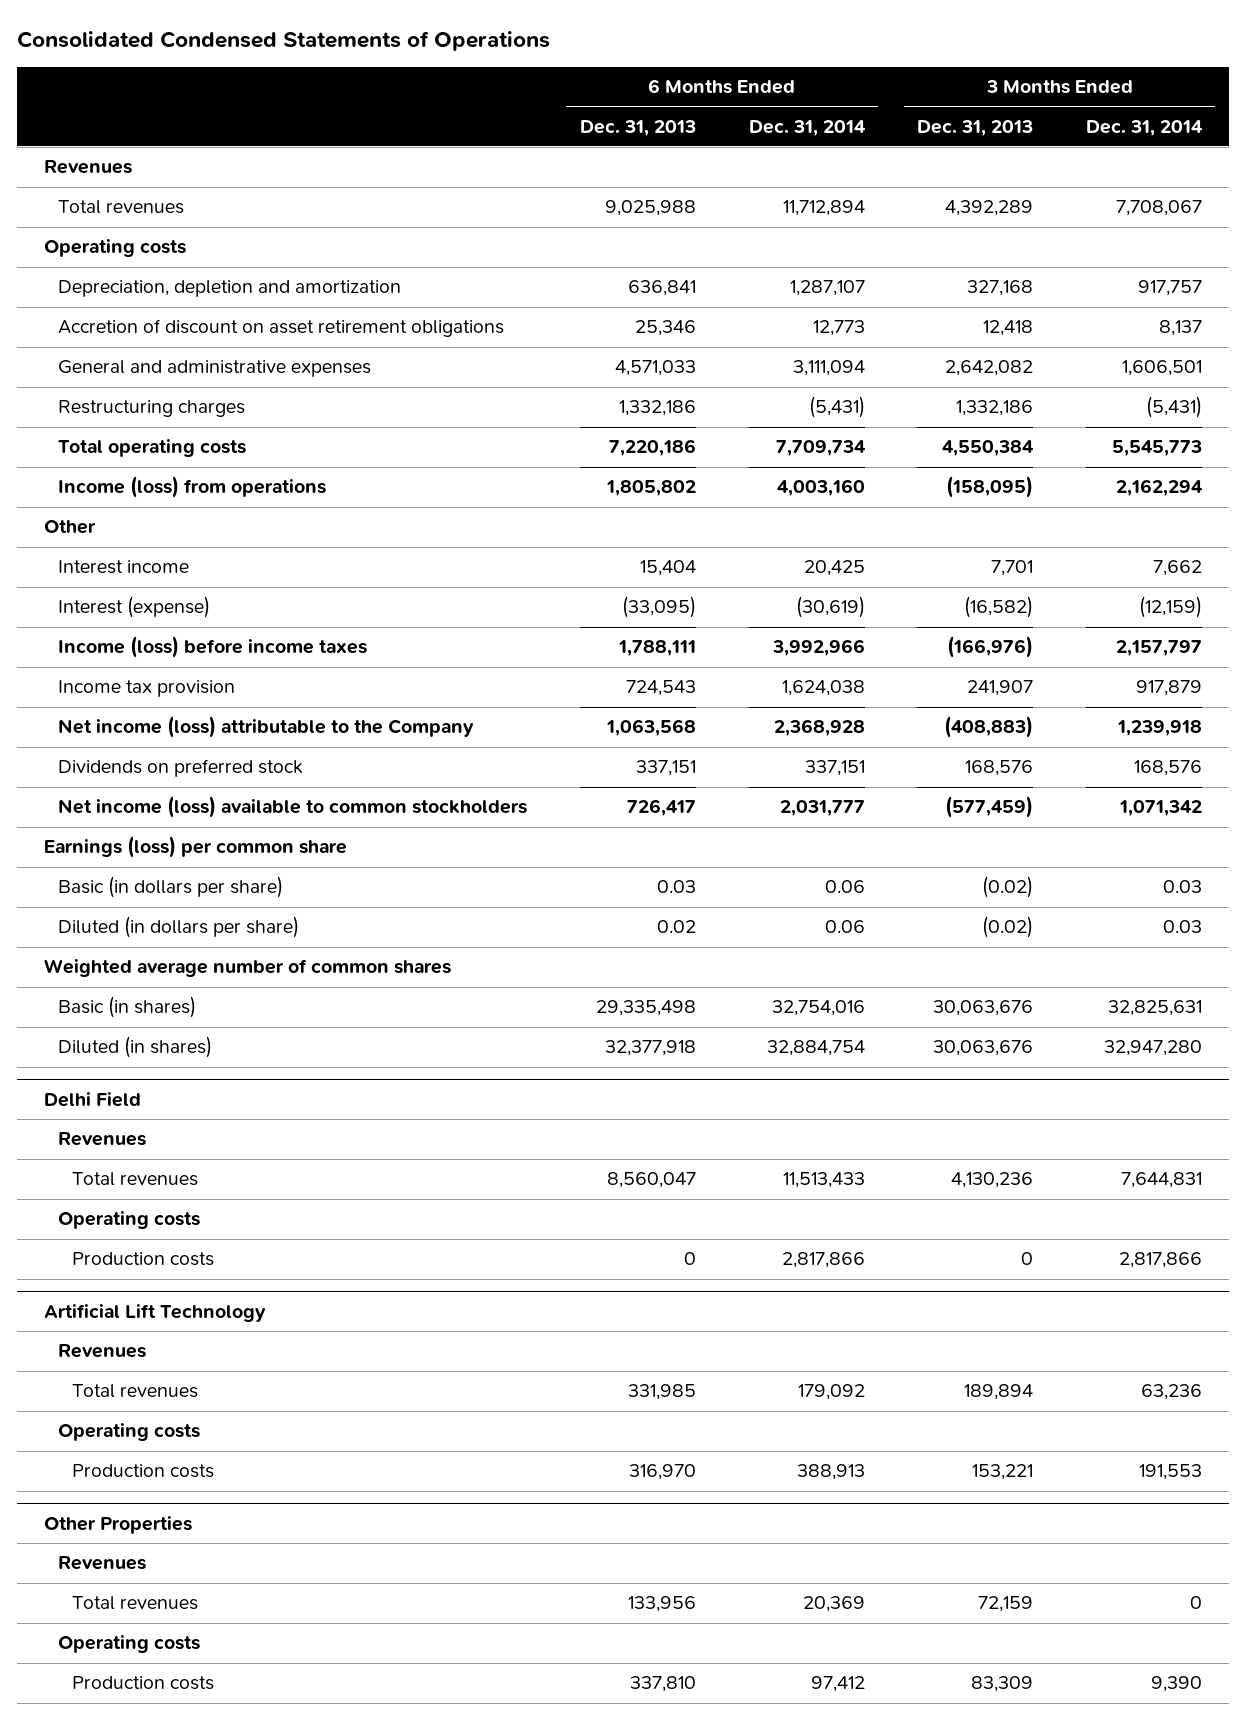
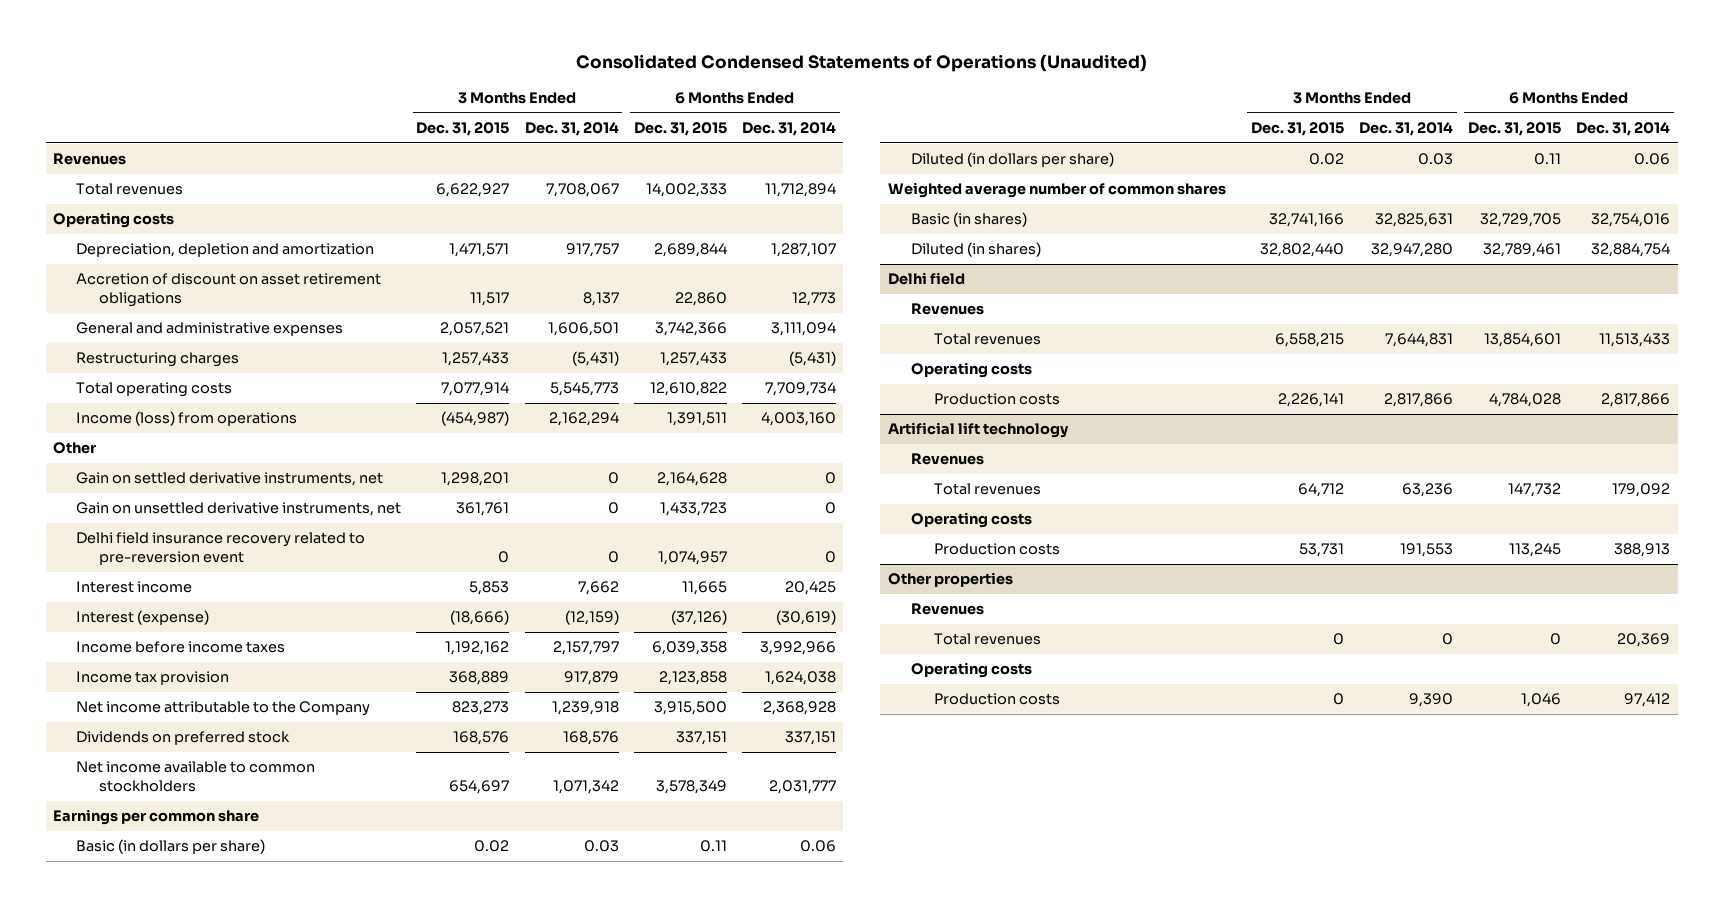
[17,31,551,52] Consolidated Condensed Statements of Operations -> [575,54,1147,73] Consolidated Condensed Statements of Operations (Unaudited)
[579,119,696,136] Dec. 31, 2013 -> none
[917,119,1034,136] Dec. 31, 2013 -> none
none -> [416,122,510,137] Dec. 31, 2015
none -> [633,122,727,137] Dec. 31, 2015
none -> [76,472,384,487] Gain on settled derivative instruments, net
none -> [76,502,402,517] Gain on unsettled derivative instruments, net
none -> [76,532,366,565] Delhi field insurance recovery related to pre-reversion event
[57,636,367,659] Income (loss) before income taxes -> [76,641,286,654] Income before income taxes
[57,716,474,739] Net income (loss) attributable to the Company -> [76,701,371,717] Net income attributable to the Company
[57,796,527,819] Net income (loss) available to common stockholders -> [76,761,316,792] Net income available to common stockholders
[43,836,347,859] Earnings (loss) per common share -> [53,809,260,826] Earnings per common share
[43,1091,141,1107] Delhi Field -> [887,272,965,286] Delhi field
[43,1303,266,1322] Artificial Lift Technology -> [887,422,1069,439] Artificial lift technology
[43,1515,192,1534] Other Properties -> [887,572,1013,588] Other properties

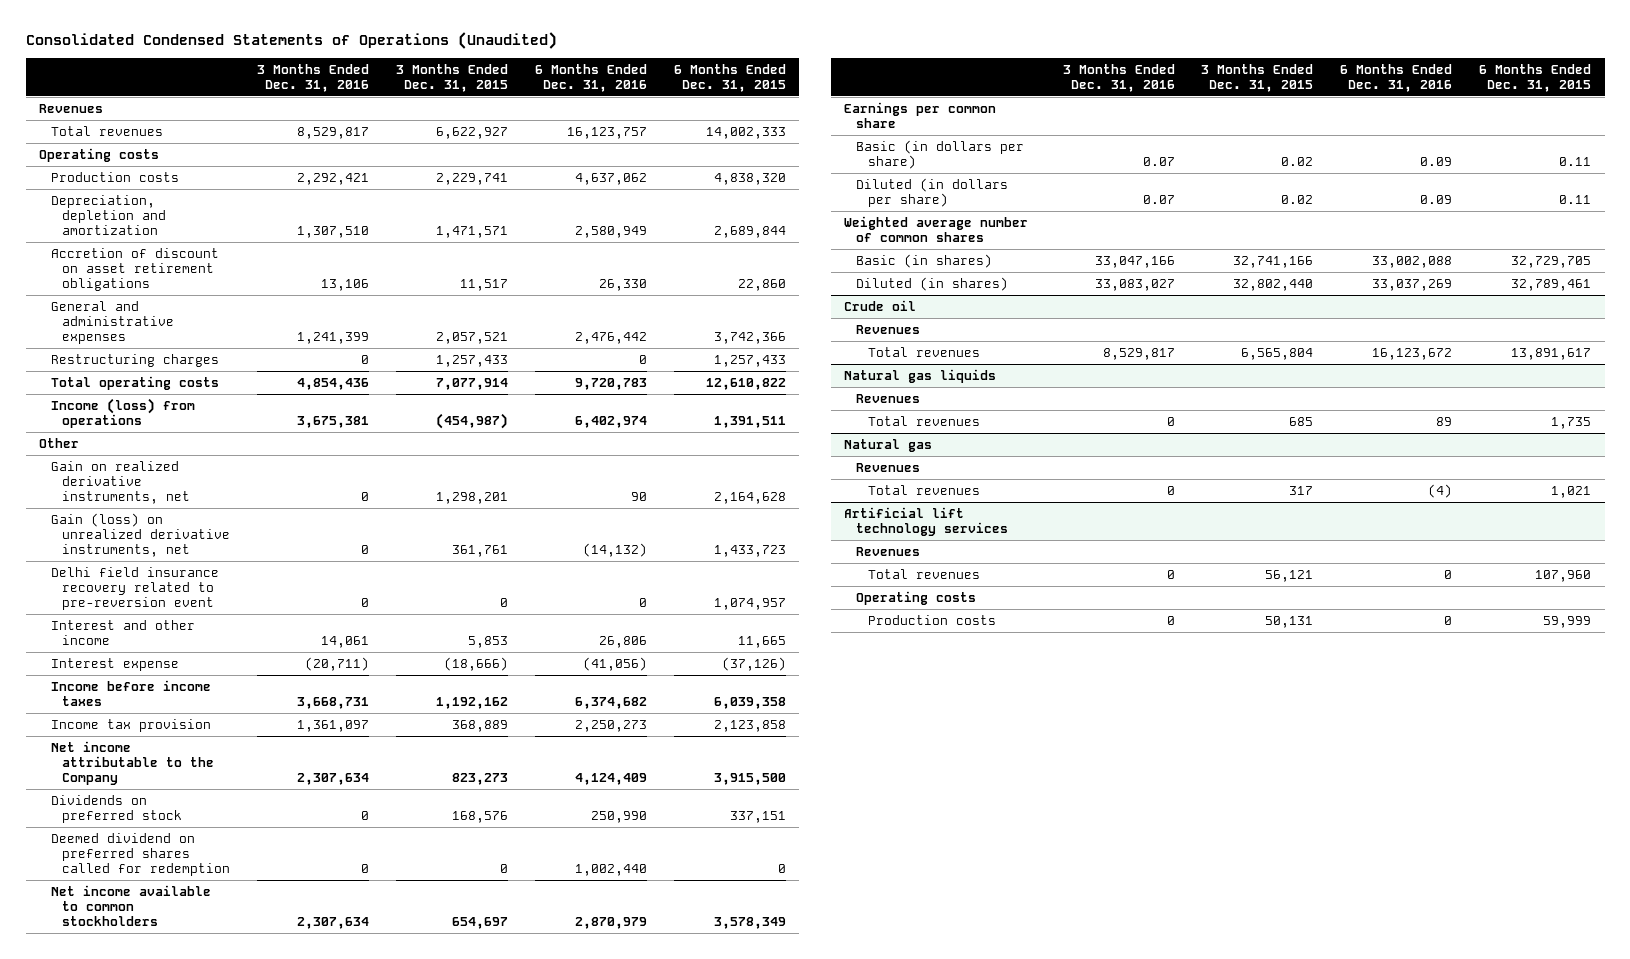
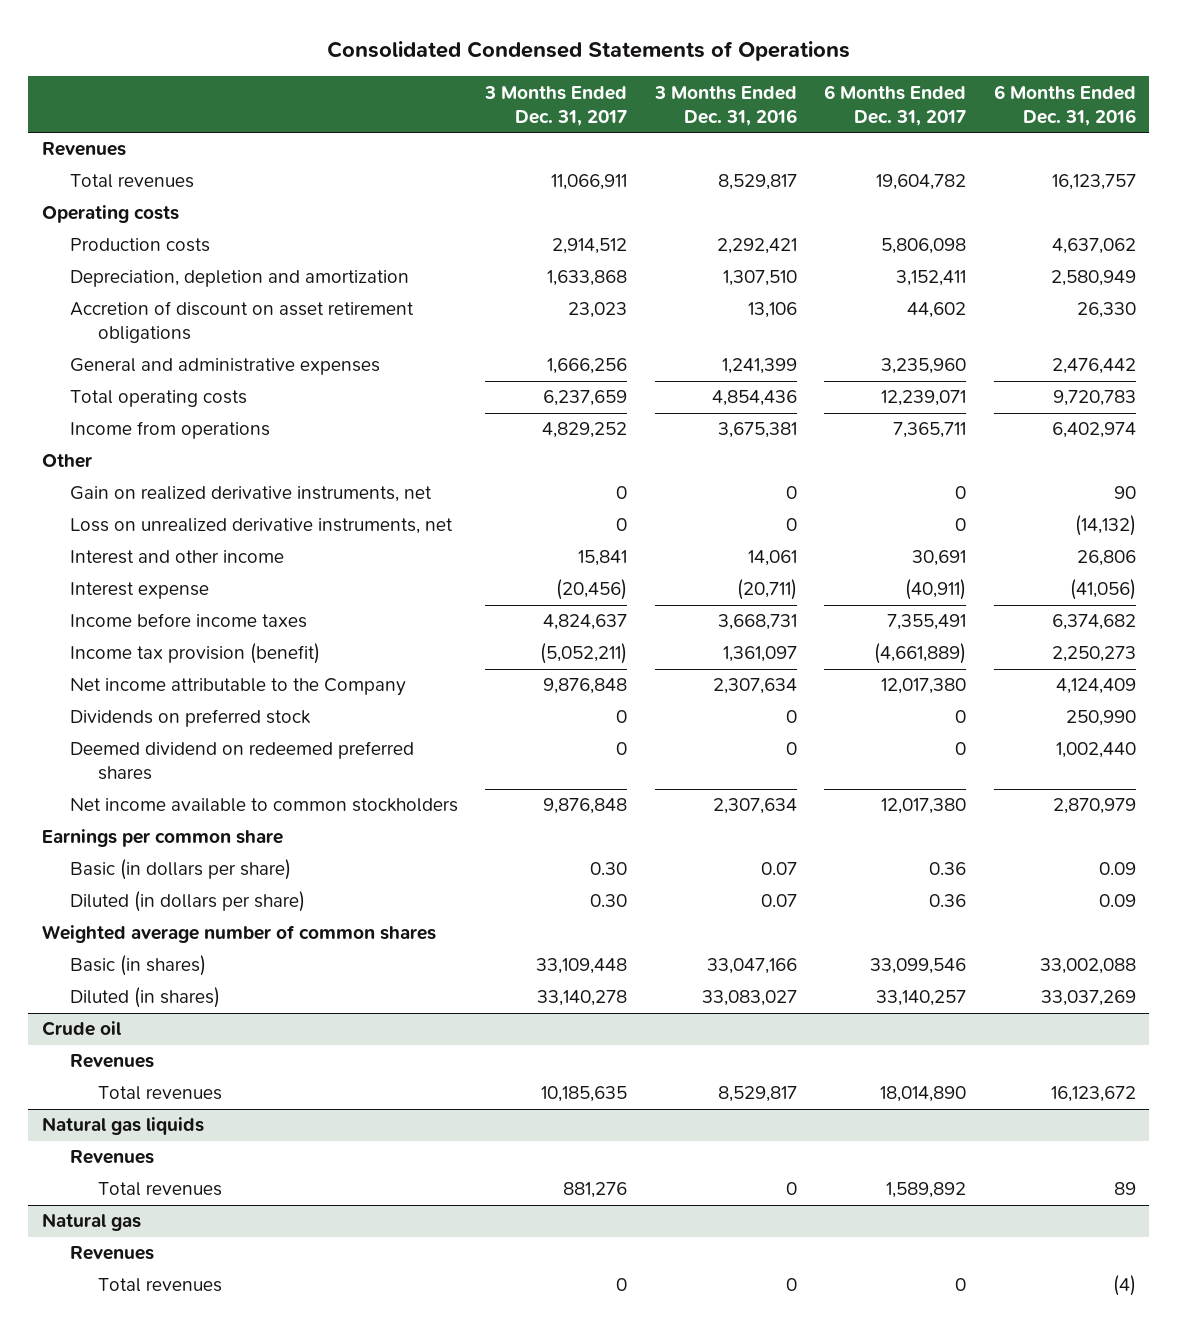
[25,32,557,50] Consolidated Condensed Statements of Operations (Unaudited) -> [326,41,850,62] Consolidated Condensed Statements of Operations
[396,63,509,92] 3 Months Ended Dec. 31, 2015 -> none
[673,63,786,92] 6 Months Ended Dec. 31, 2015 -> none
none -> [484,85,628,126] 3 Months Ended Dec. 31, 2017
none -> [824,84,967,126] 6 Months Ended Dec. 31, 2017
[50,353,219,367] Restructuring charges -> none
[50,397,195,428] Income (loss) from operations -> [69,421,270,440] Income from operations
[50,566,219,610] Delhi field insurance recovery related to pre-reversion event -> none
[50,512,231,557] Gain (loss) on unrealized derivative instruments, net -> [69,518,453,535] Loss on unrealized derivative instruments, net
[50,718,211,732] Income tax provision -> [69,643,320,665] Income tax provision (benefit)
[50,832,231,876] Deemed dividend on preferred shares called for redemption -> [69,741,414,781] Deemed dividend on redeemed preferred shares
[844,506,1009,536] Artificial lift technology services -> none
[856,546,921,556] Revenues -> none
[867,568,980,579] Total revenues -> none
[856,590,977,605] Operating costs -> none
[867,614,996,625] Production costs -> none

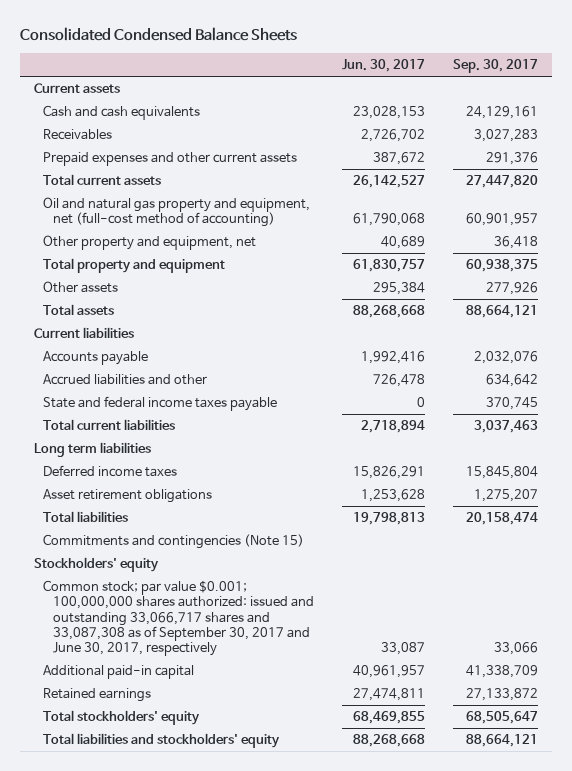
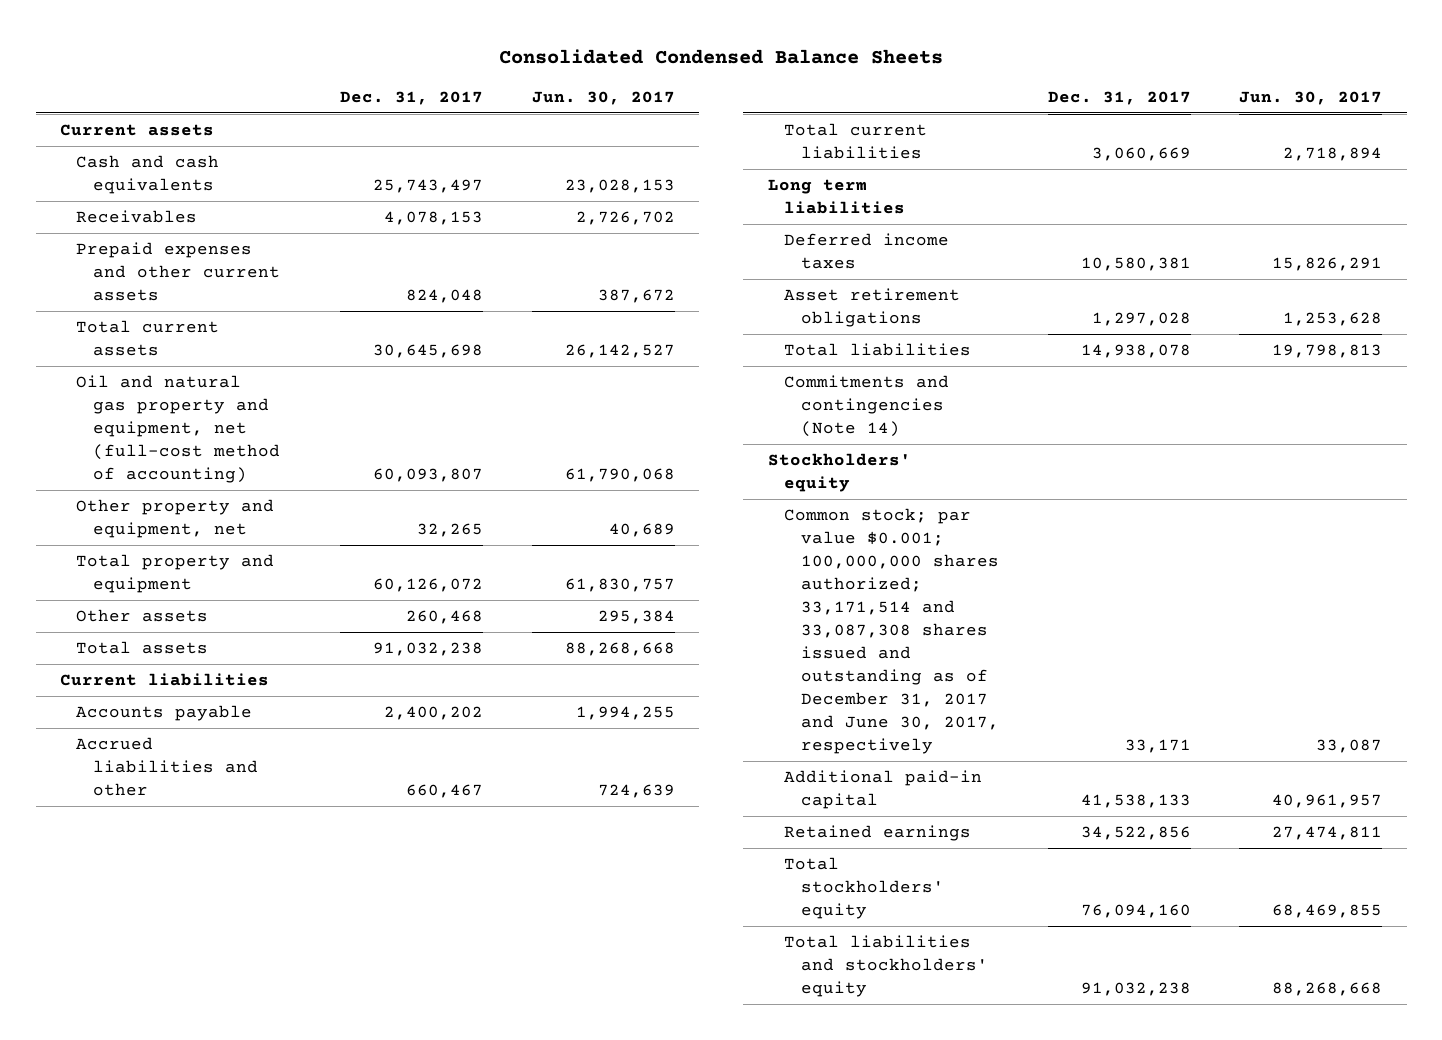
[452,59,538,74] Sep. 30, 2017 -> none
none -> [339,90,483,105] Dec. 31, 2017
[43,396,278,412] State and federal income taxes payable -> none
[360,351,425,365] 1,992,416 -> [575,706,675,721] 1,994,255
[372,374,425,388] 726,478 -> [597,784,675,799] 724,639
[43,534,305,550] Commitments and contingencies (Note 15) -> [784,375,950,438] Commitments and contingencies (Note 14)
[43,580,314,656] Common stock; par value $0.001; 100,000,000 shares authorized: issued and outstanding 33,066,717 shares and 33,087,308 as of September 30, 2017 and June 30, 2017, respectively -> [784,508,999,755] Common stock; par value $0.001; 100,000,000 shares authorized; 33,171,514 and 33,087,308 shares issued and outstanding as of December 31, 2017 and June 30, 2017, respectively

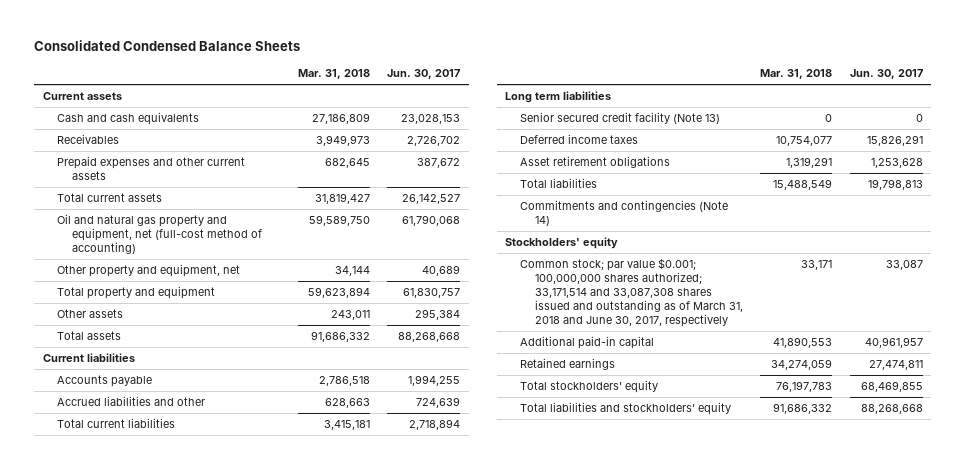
[339,90,483,105] Dec. 31, 2017 -> none
none -> [297,69,370,80] Mar. 31, 2018
none -> [520,111,721,124] Senior secured credit facility (Note 13)
[784,508,999,755] Common stock; par value $0.001; 100,000,000 shares authorized; 33,171,514 and 33,087,308 shares issued and outstanding as of December 31, 2017 and June 30, 2017, respectively -> [520,257,743,327] Common stock; par value $0.001; 100,000,000 shares authorized; 33,171,514 and 33,087,308 shares issued and outstanding as of March 31, 2018 and June 30, 2017, respectively

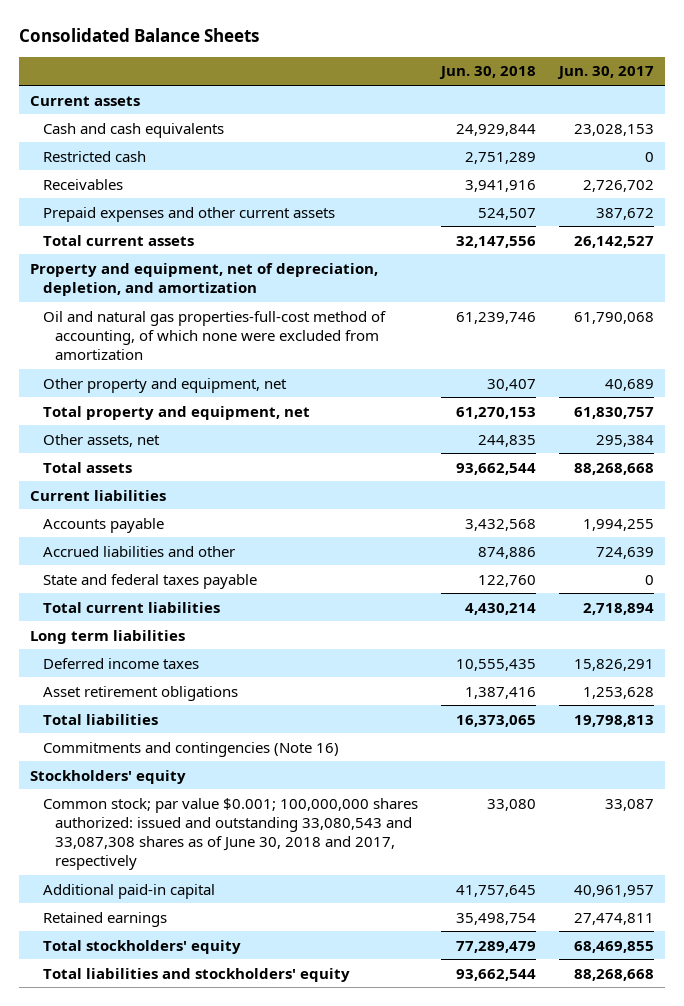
[33,40,300,52] Consolidated Condensed Balance Sheets -> [18,27,259,42] Consolidated Balance Sheets
[297,69,370,80] Mar. 31, 2018 -> none
none -> [438,66,536,80] Jun. 30, 2018
none -> [42,150,146,162] Restricted cash
none -> [30,262,379,296] Property and equipment, net of depreciation, depletion, and amortization
[57,213,263,254] Oil and natural gas property and equipment, net (full-cost method of accounting) -> [42,310,386,360] Oil and natural gas properties-full-cost method of accounting, of which none were excluded from amortization
[57,285,216,299] Total property and equipment -> [42,405,310,420] Total property and equipment, net
[57,308,124,318] Other assets -> [42,433,160,447] Other assets, net
none -> [42,573,257,589] State and federal taxes payable
[520,111,721,124] Senior secured credit facility (Note 13) -> none
[520,199,729,226] Commitments and contingencies (Note 14) -> [42,741,339,757] Commitments and contingencies (Note 16)
[520,257,743,327] Common stock; par value $0.001; 100,000,000 shares authorized; 33,171,514 and 33,087,308 shares issued and outstanding as of March 31, 2018 and June 30, 2017, respectively -> [42,797,418,871] Common stock; par value $0.001; 100,000,000 shares authorized: issued and outstanding 33,080,543 and 33,087,308 shares as of June 30, 2018 and 2017, respectively

